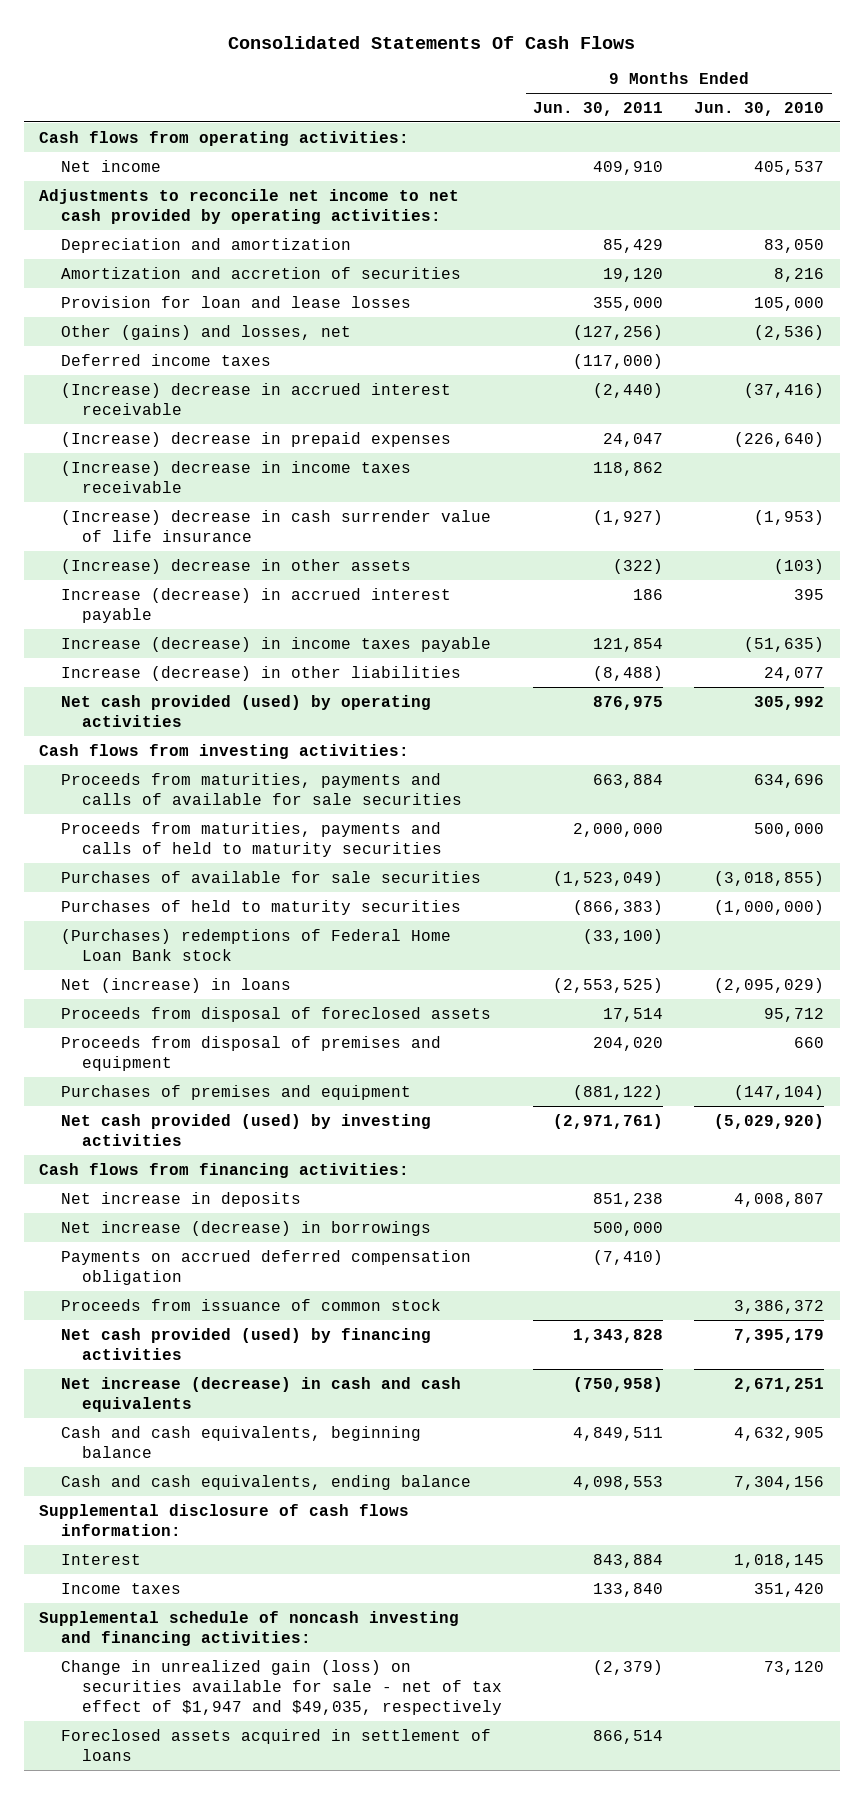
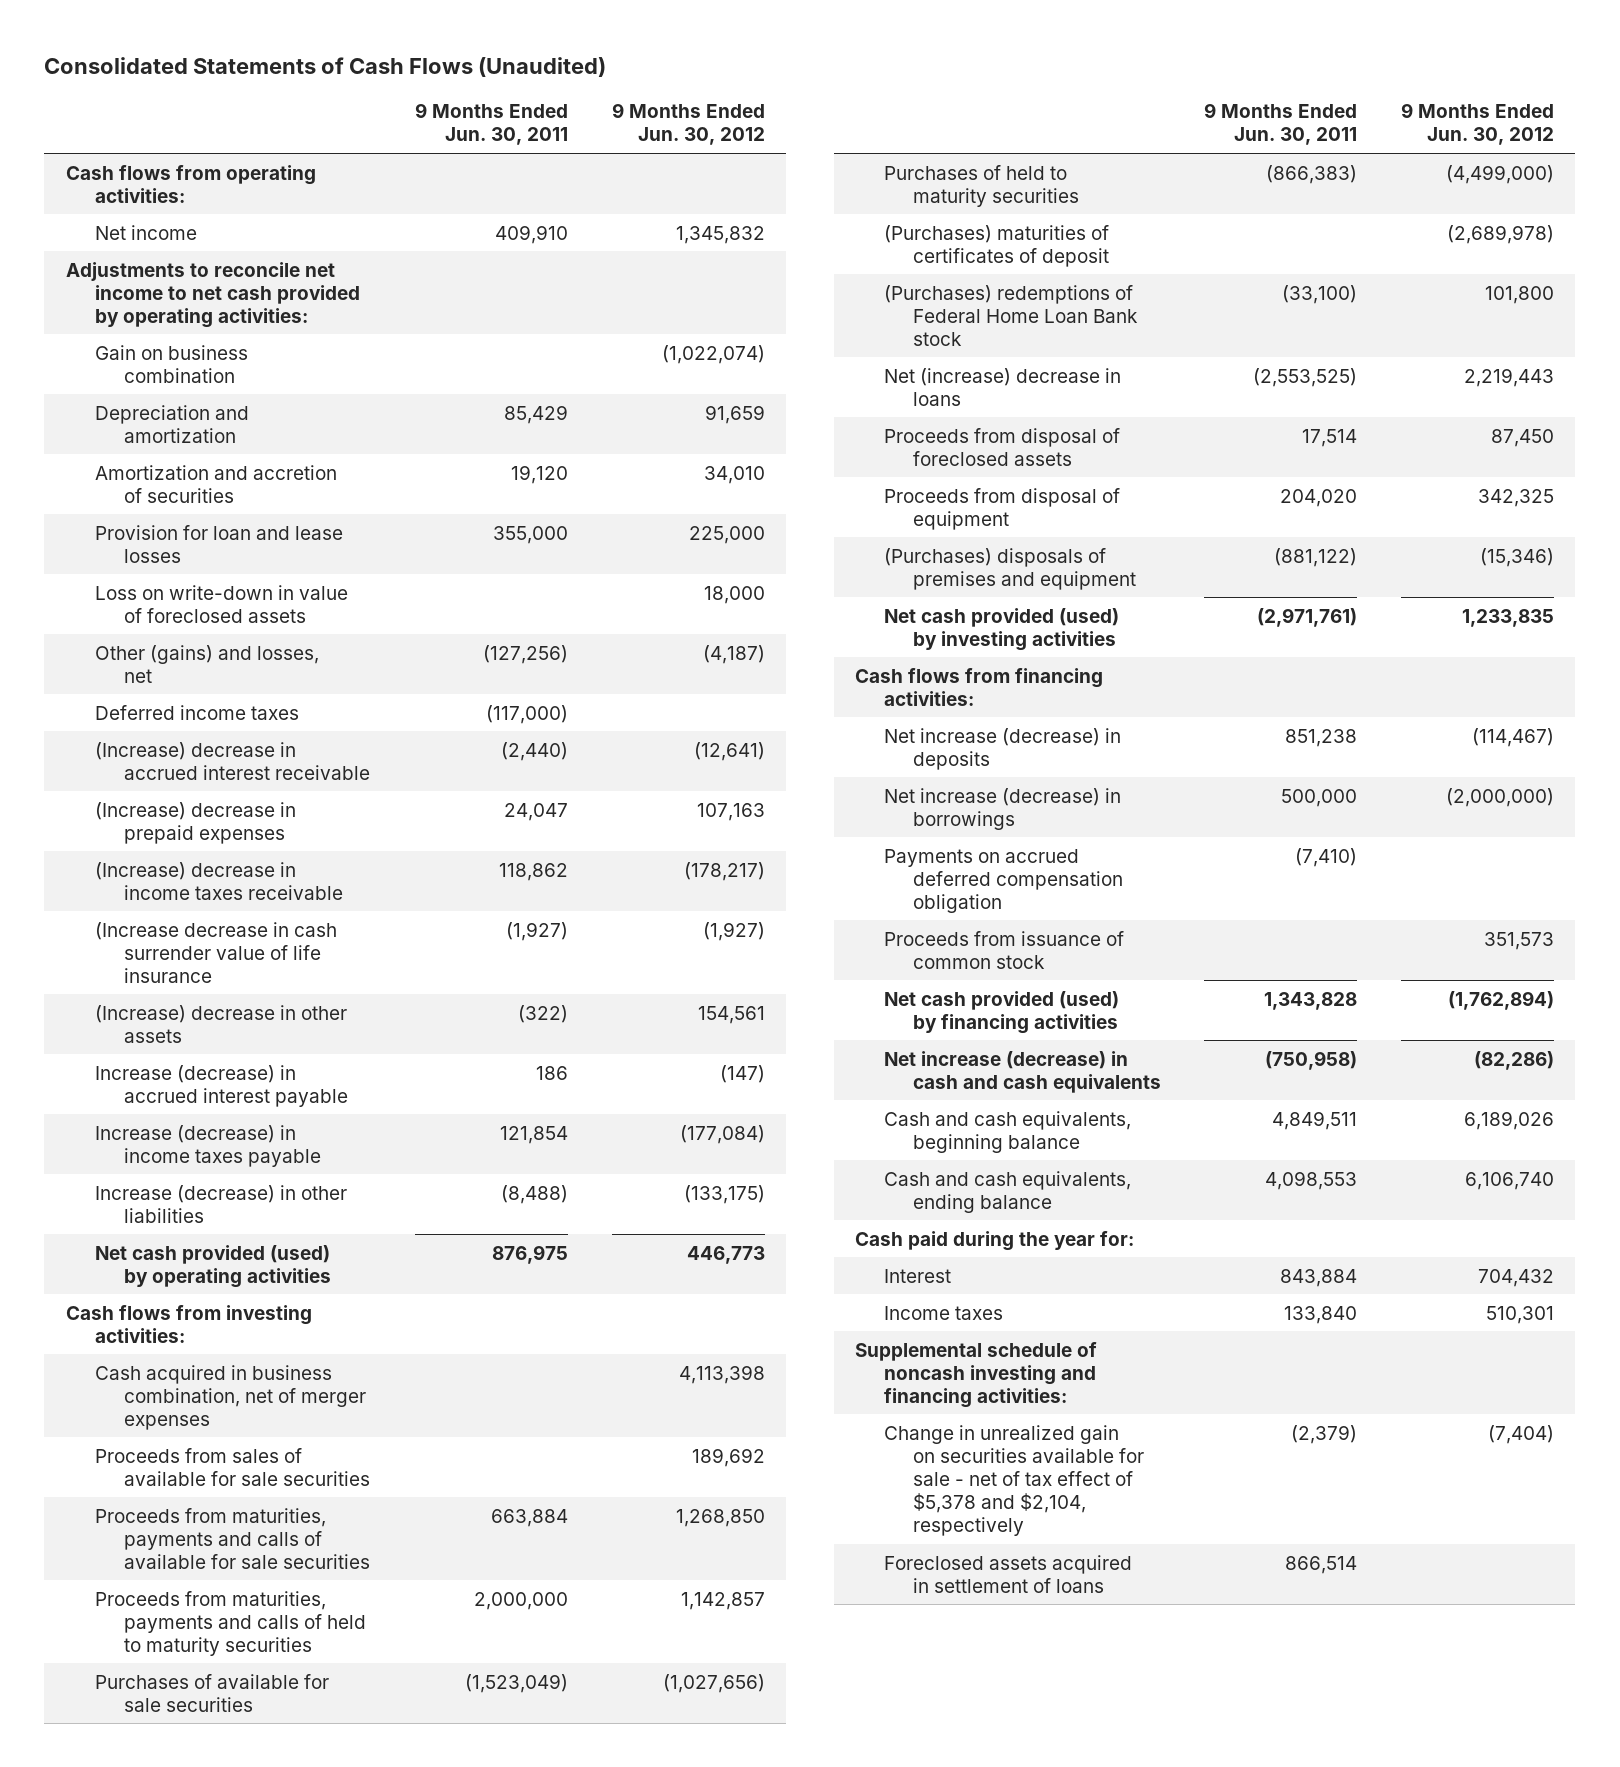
[227,35,635,49] Consolidated Statements Of Cash Flows -> [44,56,607,77] Consolidated Statements of Cash Flows (Unaudited)
[694,101,825,116] Jun. 30, 2010 -> none
none -> [611,103,765,146] 9 Months Ended Jun. 30, 2012
none -> [95,344,249,383] Gain on business combination
none -> [95,584,349,623] Loss on write-down in value of foreclosed assets
[60,509,491,542] (Increase) decrease in cash surrender value of life insurance -> [95,921,338,983] (Increase decrease in cash surrender value of life insurance
none -> [95,1364,367,1430] Cash acquired in business combination, net of merger expenses
none -> [95,1447,371,1486] Proceeds from sales of available for sale securities
none -> [884,224,1110,267] (Purchases) maturities of certificates of deposit
[60,977,291,993] Net (increase) in loans -> [884,367,1122,406] Net (increase) decrease in loans
[60,1035,441,1071] Proceeds from disposal of premises and equipment -> [884,487,1121,530] Proceeds from disposal of equipment
[60,1084,411,1100] Purchases of premises and equipment -> [884,547,1137,590] (Purchases) disposals of premises and equipment
[60,1191,301,1207] Net increase in deposits -> [884,727,1122,770] Net increase (decrease) in deposits
[39,1503,410,1536] Supplemental disclosure of cash flows information: -> none
none -> [855,1230,1135,1251] Cash paid during the year for:
[60,1659,503,1716] Change in unrealized gain (loss) on securities available for sale - net of tax effect of $1,947 and $49,035, respectively -> [884,1424,1145,1536] Change in unrealized gain on securities available for sale - net of tax effect of $5,378 and $2,104, respectively

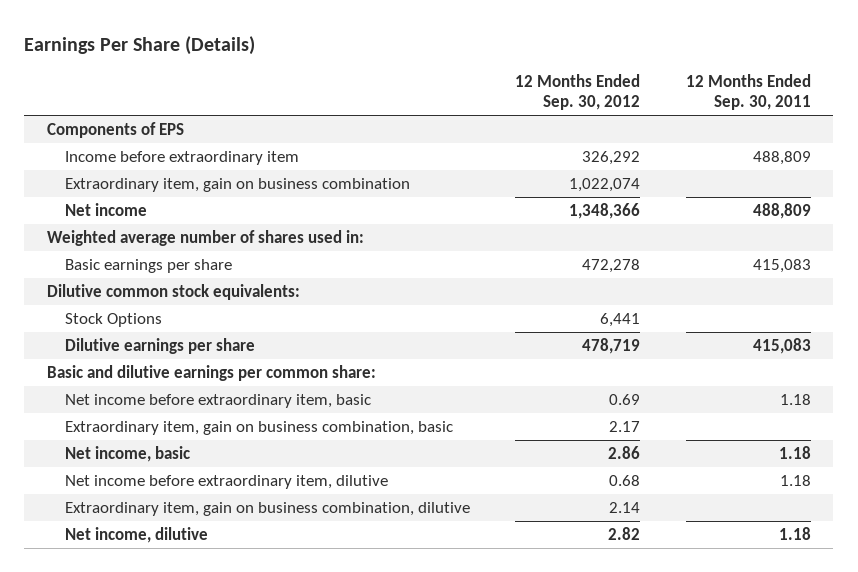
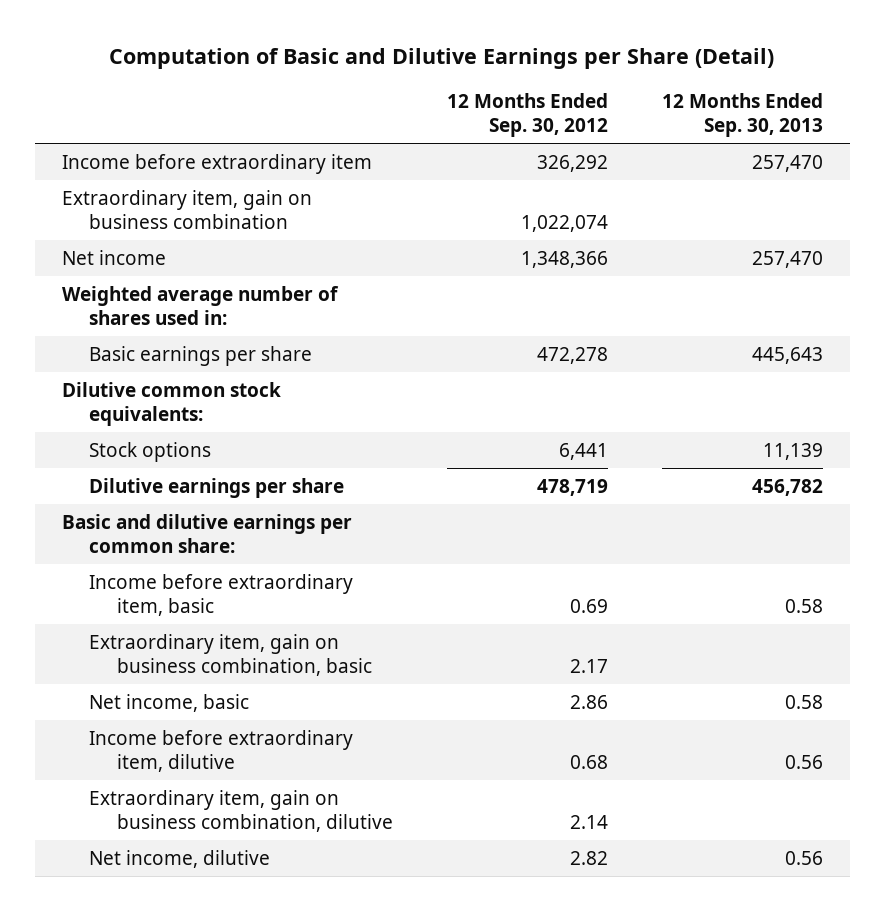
[24,35,256,55] Earnings Per Share (Details) -> [109,47,775,69] Computation of Basic and Dilutive Earnings per Share (Detail)
[685,73,811,111] 12 Months Ended Sep. 30, 2011 -> none
none -> [661,92,823,137] 12 Months Ended Sep. 30, 2013
[46,122,184,139] Components of EPS -> none
[64,313,162,328] Stock Options -> [89,442,212,463] Stock options
[64,394,371,409] Net income before extraordinary item, basic -> [89,574,354,616] Income before extraordinary item, basic
[64,475,388,490] Net income before extraordinary item, dilutive -> [89,730,354,772] Income before extraordinary item, dilutive

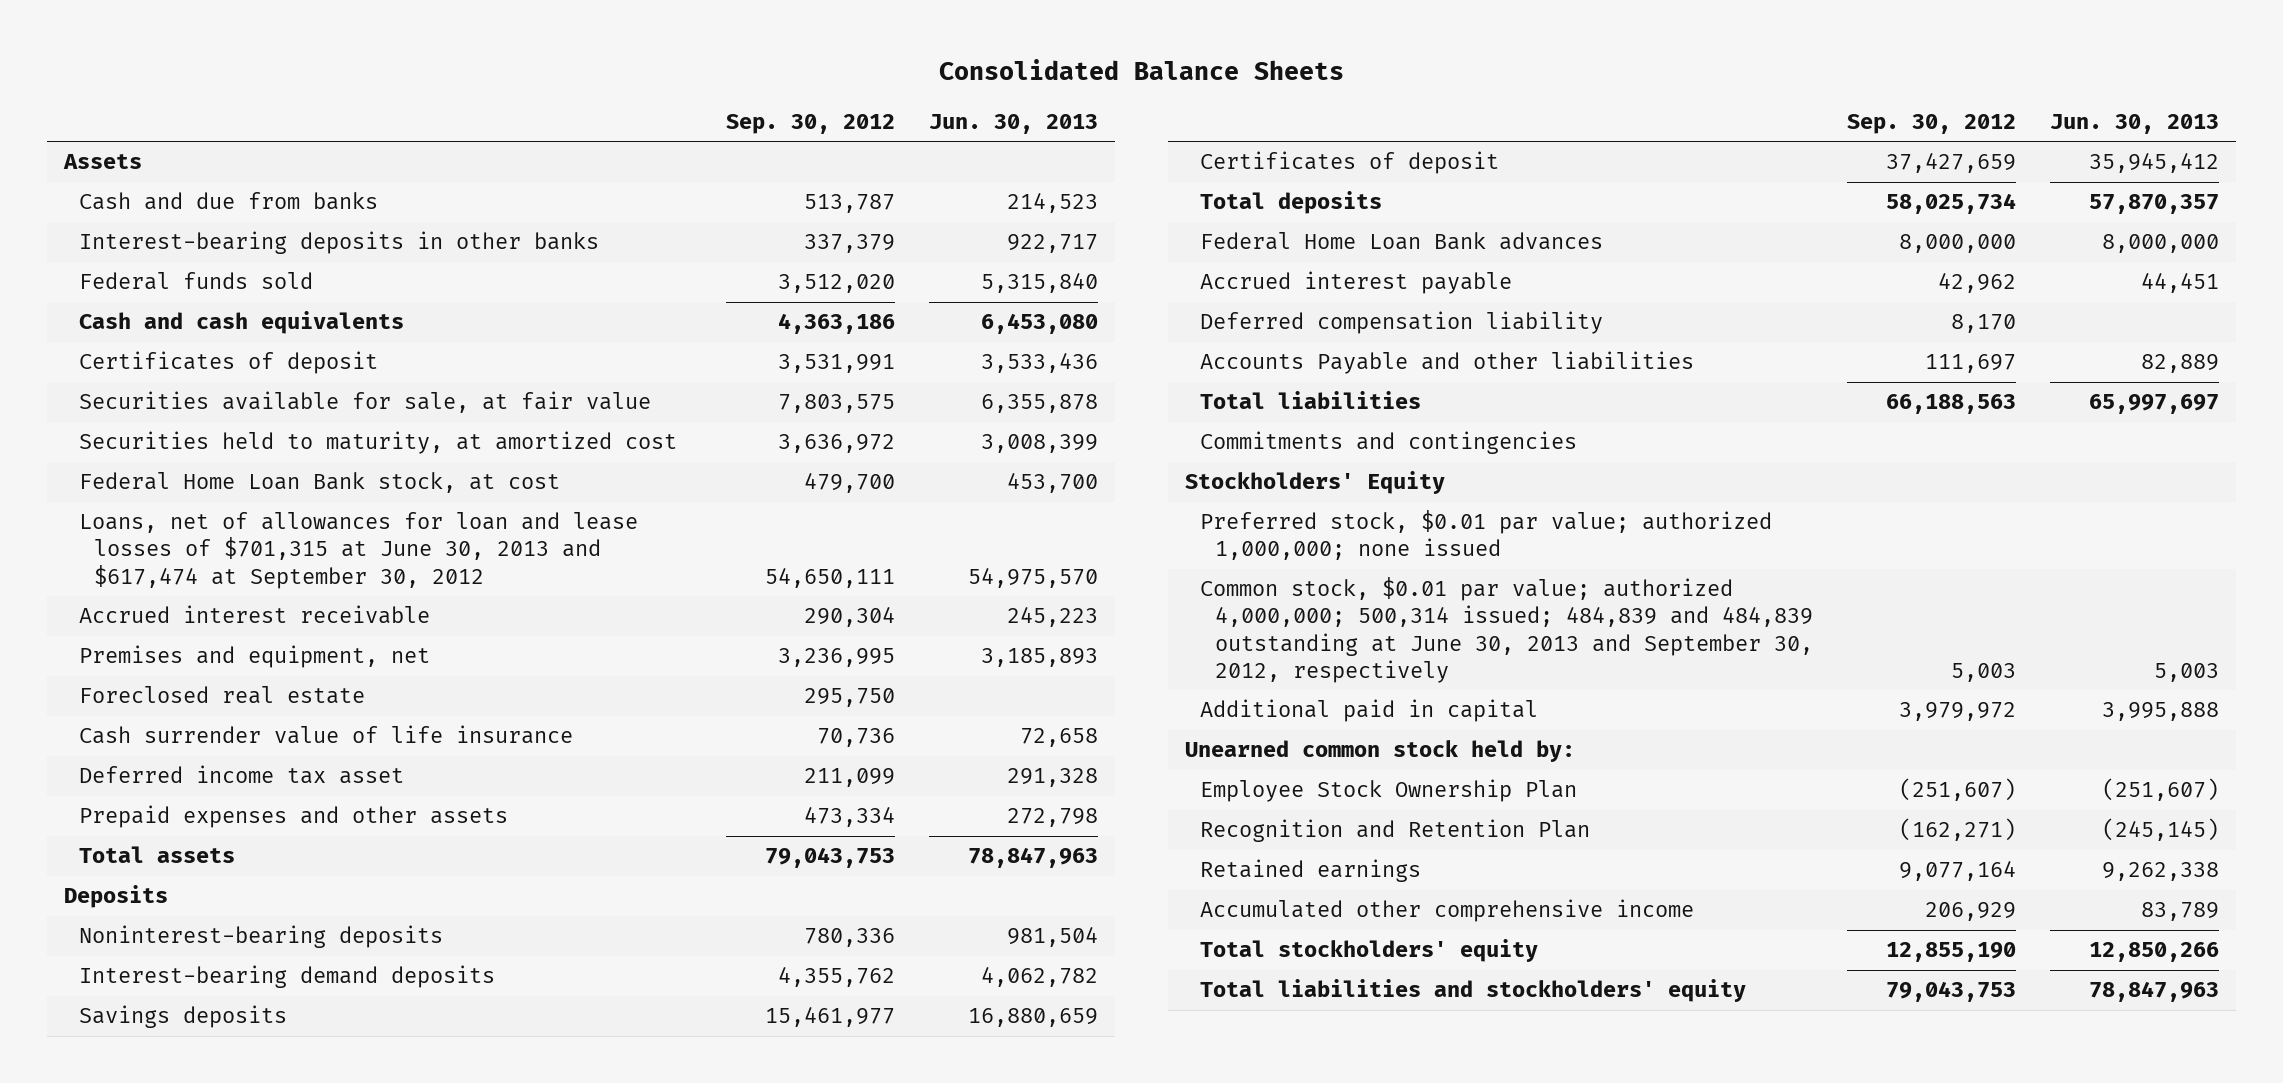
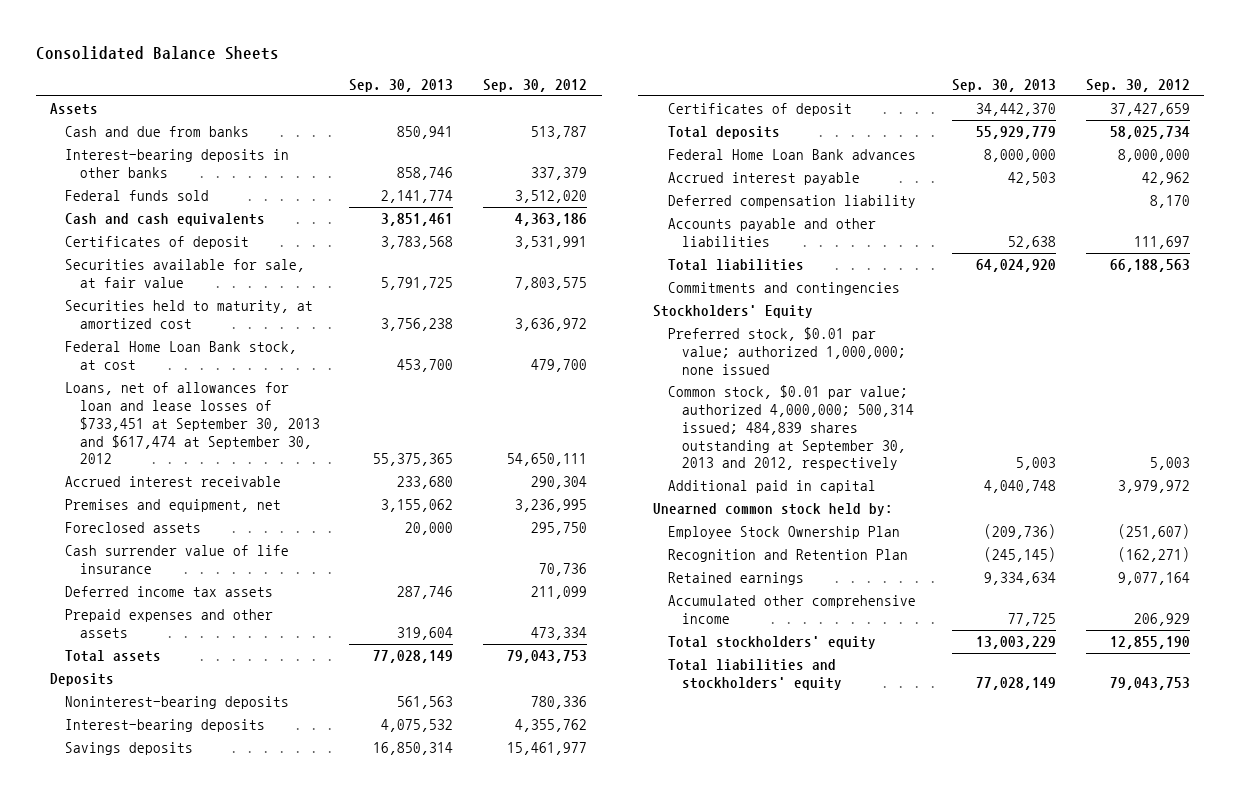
[929,113,1099,134] Jun. 30, 2013 -> none
none -> [349,79,454,93] Sep. 30, 2013
[79,512,639,589] Loans, net of allowances for loan and lease losses of $701,315 at June 30, 2013 and $617,474 at September 30, 2012 -> [65,382,320,465] Loans, net of allowances for loan and lease losses of $733,451 at September 30, 2013 and $617,474 at September 30, 2012
[79,686,366,705] Foreclosed real estate -> [65,522,202,534] Foreclosed assets
[79,765,405,785] Deferred income tax asset -> [65,586,274,598] Deferred income tax assets
[79,965,496,989] Interest-bearing demand deposits -> [65,719,266,733] Interest-bearing deposits
[1200,351,1695,375] Accounts Payable and other liabilities -> [667,218,876,247] Accounts payable and other liabilities
[1200,577,1814,683] Common stock, $0.01 par value; authorized 4,000,000; 500,314 issued; 484,839 and 484,839 outstanding at June 30, 2013 and September 30, 2012, respectively -> [667,385,915,471] Common stock, $0.01 par value; authorized 4,000,000; 500,314 issued; 484,839 shares outstanding at September 30, 2013 and 2012, respectively

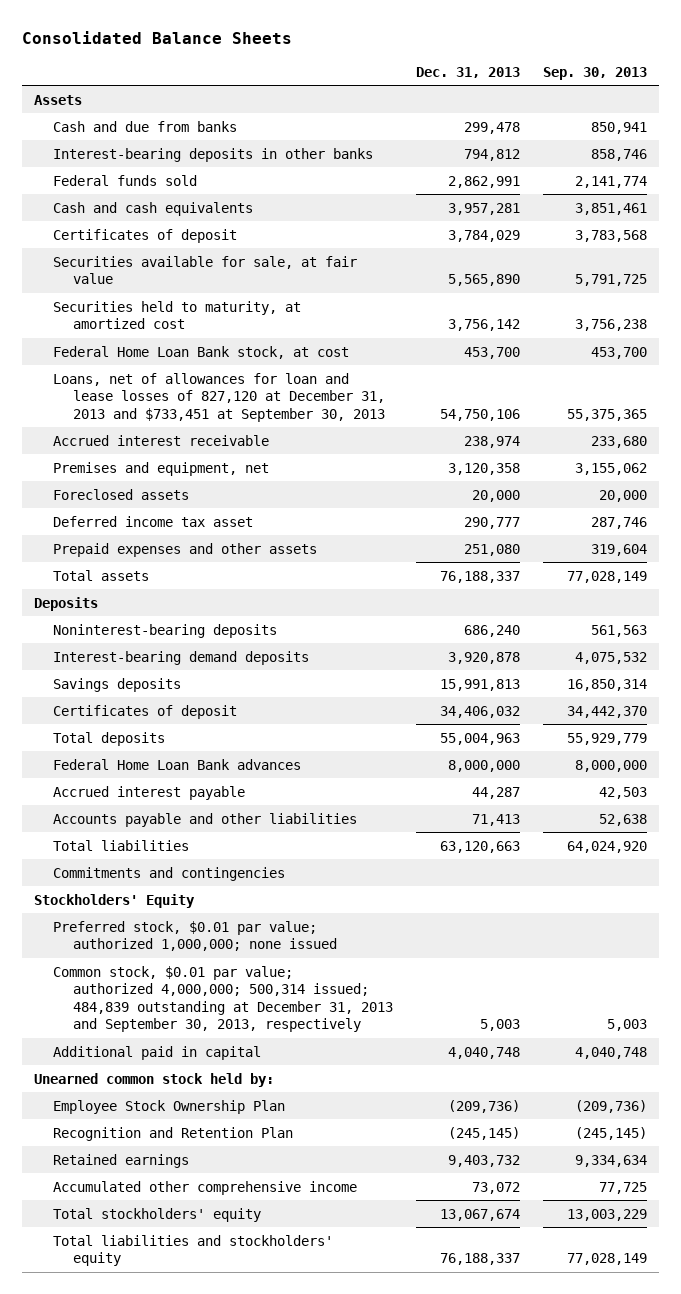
[482,79,587,93] Sep. 30, 2012 -> none
none -> [415,66,520,78] Dec. 31, 2013
[65,382,320,465] Loans, net of allowances for loan and lease losses of $733,451 at September 30, 2013 and $617,474 at September 30, 2012 -> [53,372,385,422] Loans, net of allowances for loan and lease losses of 827,120 at December 31, 2013 and $733,451 at September 30, 2013
[65,545,290,574] Cash surrender value of life insurance -> none
[65,586,274,598] Deferred income tax assets -> [53,515,254,527] Deferred income tax asset
[65,719,266,733] Interest-bearing deposits -> [53,650,310,665] Interest-bearing demand deposits
[667,195,916,209] Deferred compensation liability -> none
[667,385,915,471] Common stock, $0.01 par value; authorized 4,000,000; 500,314 issued; 484,839 shares outstanding at September 30, 2013 and 2012, respectively -> [53,965,393,1033] Common stock, $0.01 par value; authorized 4,000,000; 500,314 issued; 484,839 outstanding at December 31, 2013 and September 30, 2013, respectively

